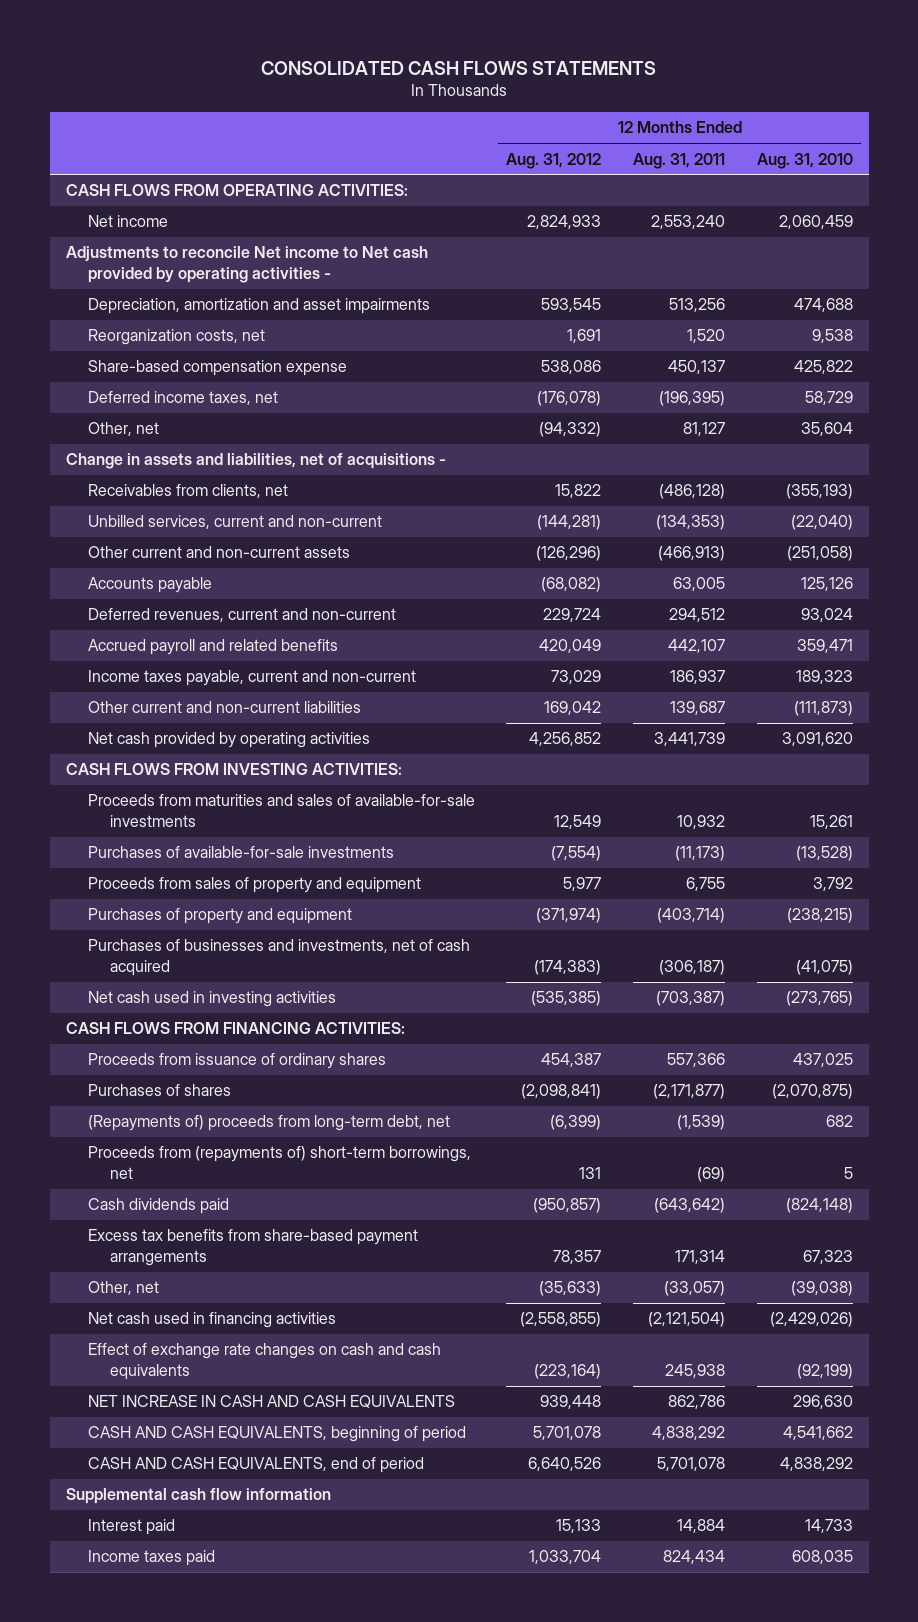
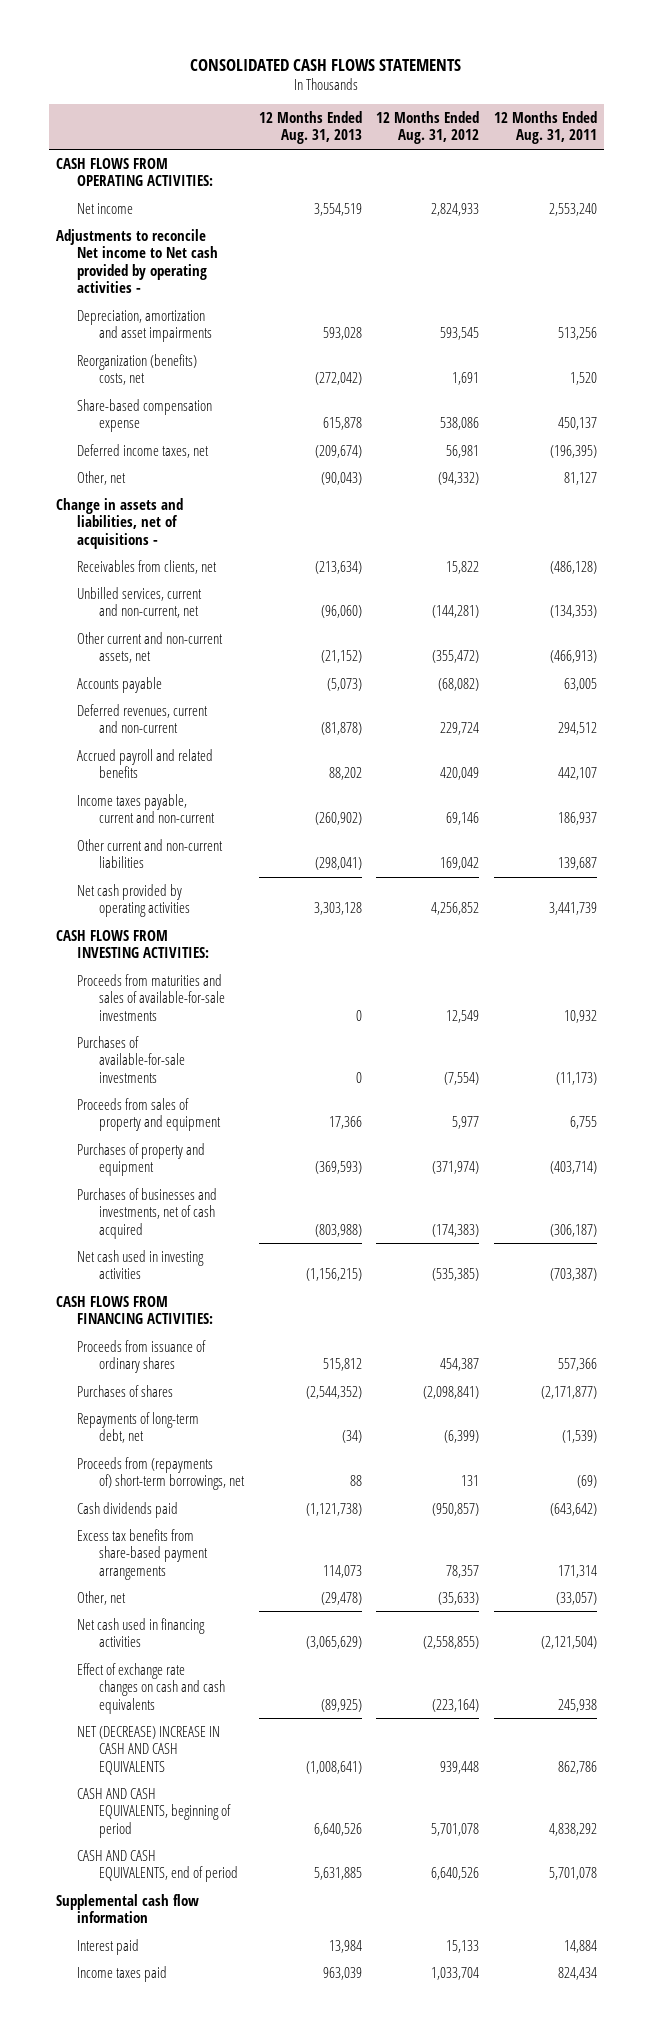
[756,152,853,169] Aug. 31, 2010 -> none
none -> [258,111,362,145] 12 Months Ended Aug. 31, 2013
[87,329,265,346] Reorganization costs, net -> [77,353,198,386] Reorganization (benefits) costs, net
[537,391,602,407] (176,078) -> [446,444,480,458] 56,981
[87,515,382,530] Unbilled services, current and non-current -> [77,586,203,619] Unbilled services, current and non-current, net
[87,546,350,559] Other current and non-current assets -> [77,631,224,664] Other current and non-current assets, net
[536,546,602,562] (126,296) -> [432,650,480,664] (355,472)
[551,670,602,685] 73,029 -> [446,812,480,826] 69,146
[87,1115,450,1132] (Repayments of) proceeds from long-term debt, net -> [77,1411,200,1444] Repayments of long-term debt, net
[87,1395,455,1409] NET INCREASE IN CASH AND CASH EQUIVALENTS -> [77,1725,221,1775] NET (DECREASE) INCREASE IN CASH AND CASH EQUIVALENTS

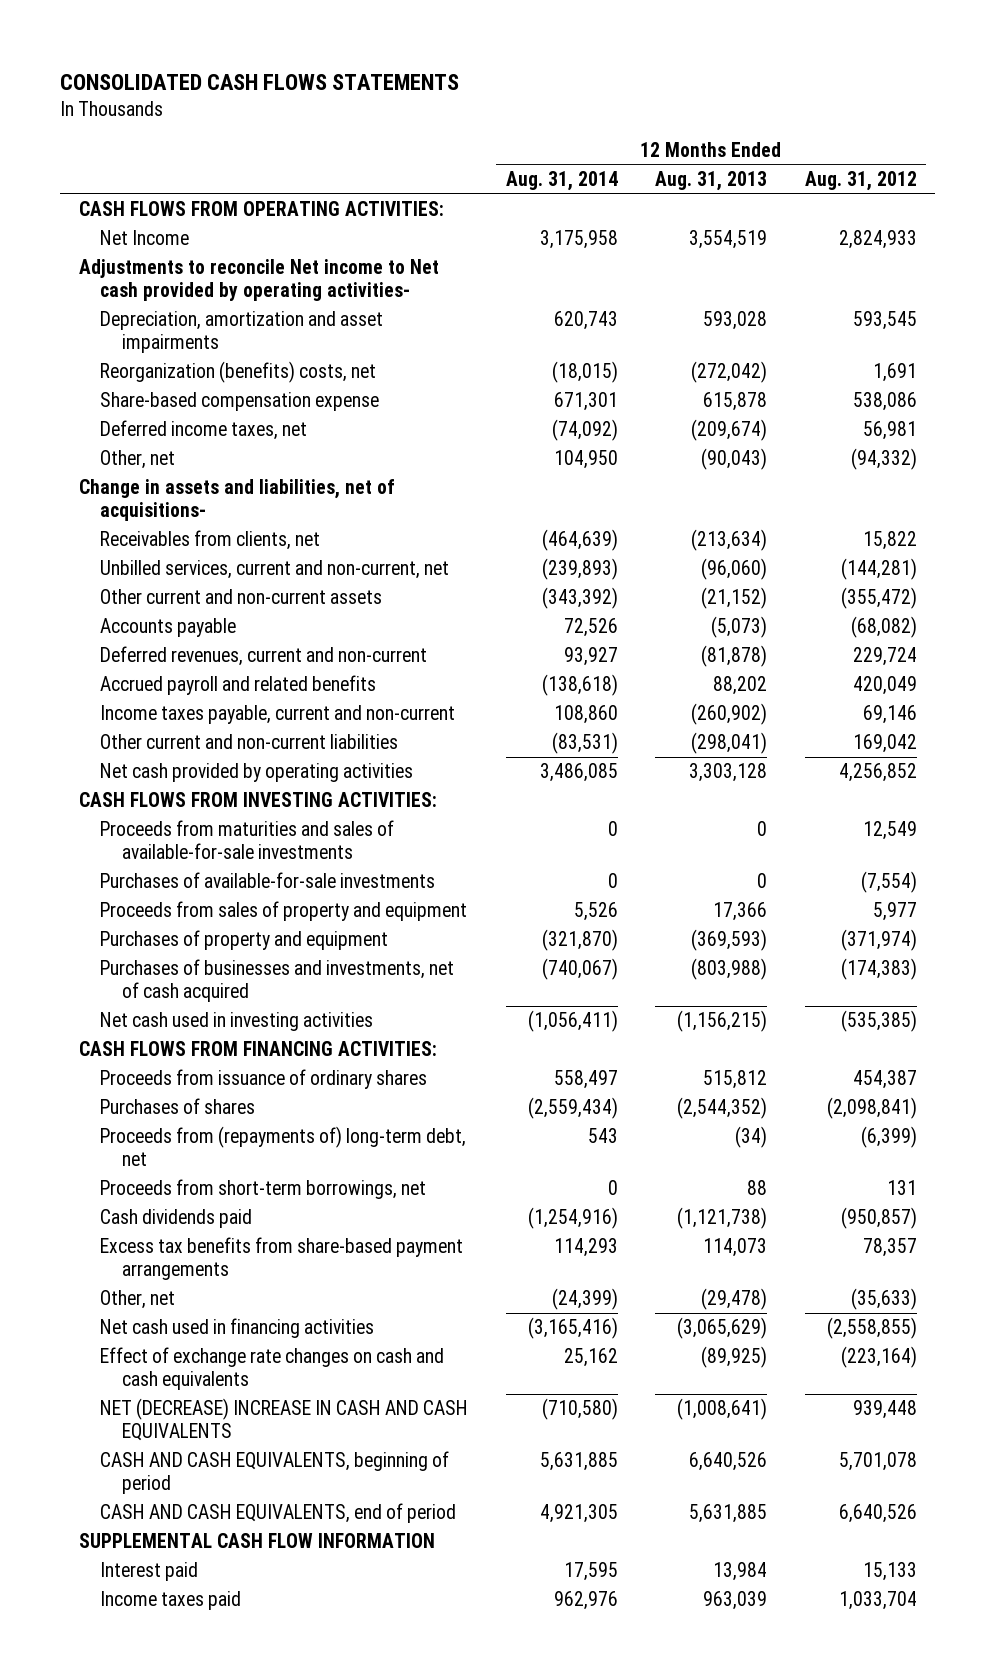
[493,111,597,145] 12 Months Ended Aug. 31, 2011 -> none
none -> [505,171,618,192] Aug. 31, 2014
[77,202,134,214] Net income -> [100,230,190,246] Net Income
[55,228,219,293] Adjustments to reconcile Net income to Net cash provided by operating activities - -> [78,259,439,302] Adjustments to reconcile Net income to Net cash provided by operating activities-
[55,497,183,549] Change in assets and liabilities, net of acquisitions - -> [78,479,395,522] Change in assets and liabilities, net of acquisitions-
[77,631,224,664] Other current and non-current assets, net -> [100,589,383,605] Other current and non-current assets
[77,1411,200,1444] Repayments of long-term debt, net -> [100,1126,467,1167] Proceeds from (repayments of) long-term debt, net
[77,1456,246,1491] Proceeds from (repayments of) short-term borrowings, net -> [100,1179,427,1200] Proceeds from short-term borrowings, net
[55,1893,199,1924] Supplemental cash flow information -> [78,1533,435,1549] SUPPLEMENTAL CASH FLOW INFORMATION

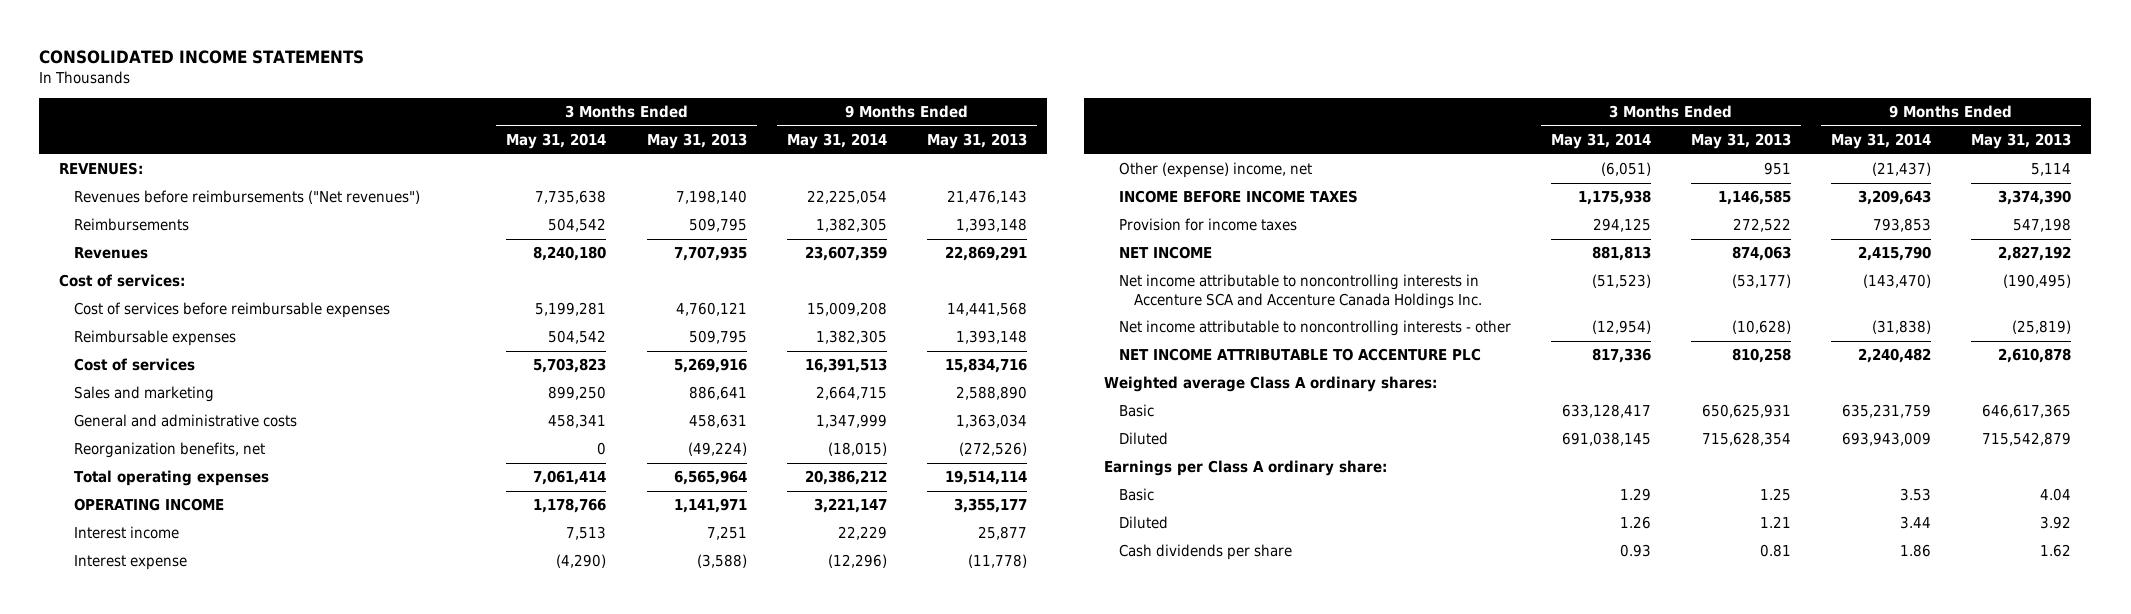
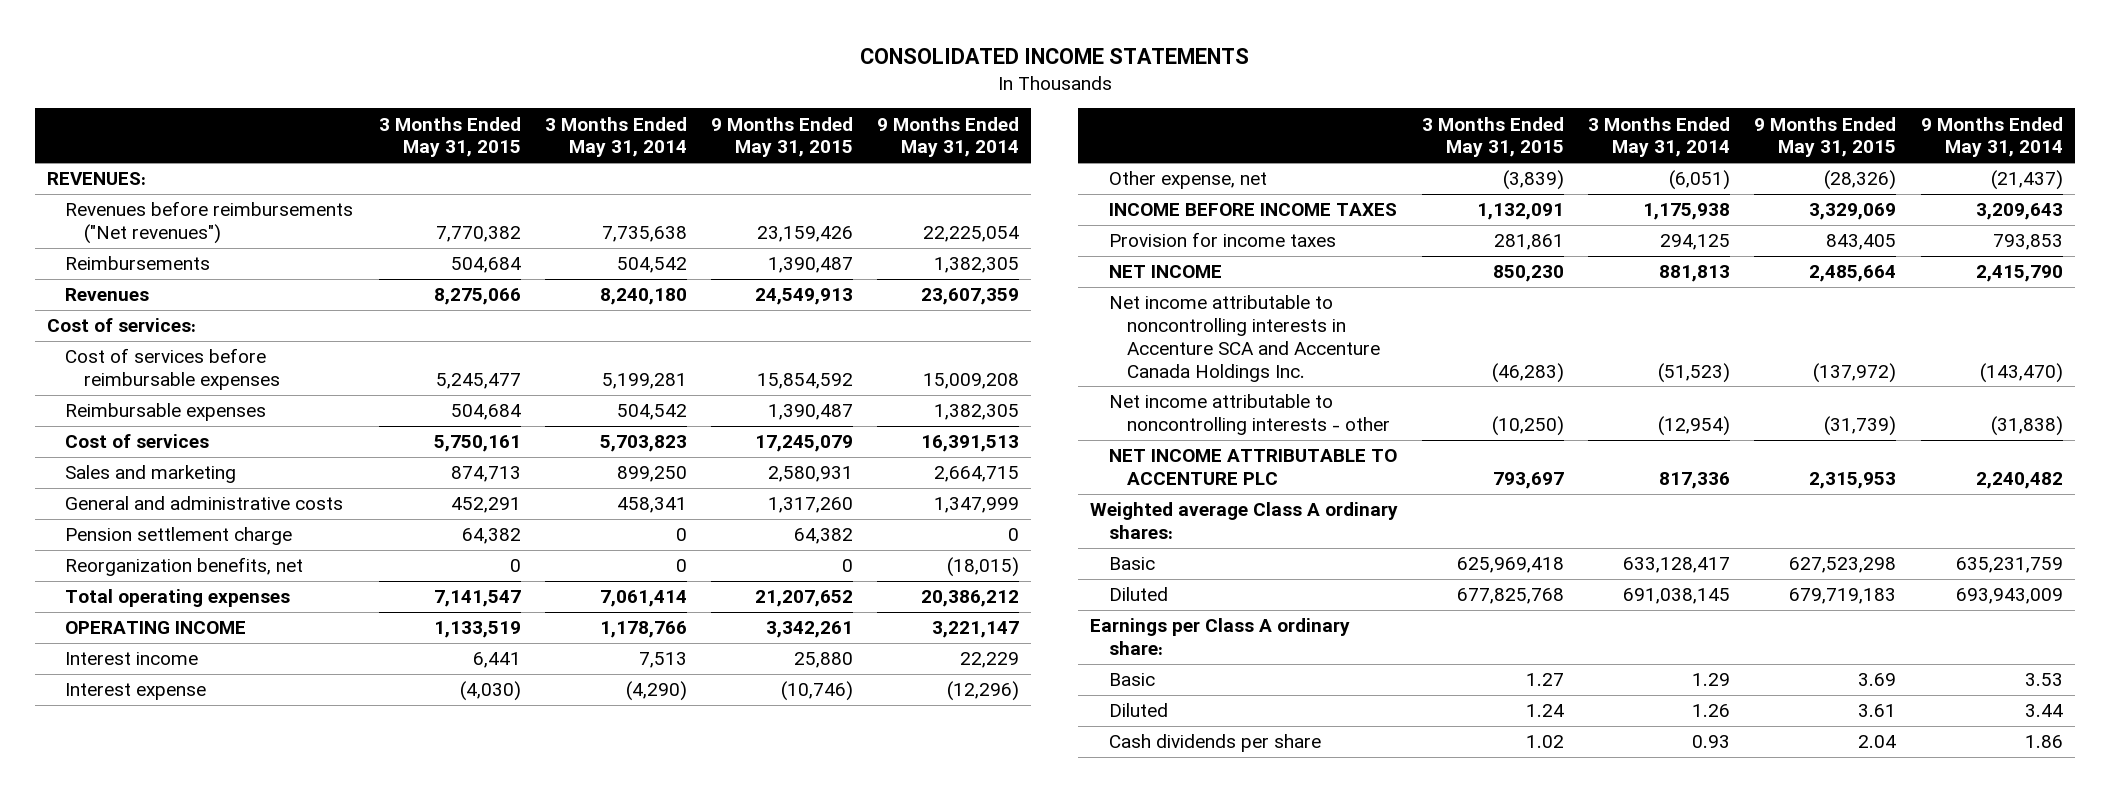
[646,133,747,150] May 31, 2013 -> none
[926,133,1027,150] May 31, 2013 -> none
none -> [378,116,521,158] 3 Months Ended May 31, 2015
none -> [711,116,854,158] 9 Months Ended May 31, 2015
none -> [65,527,293,546] Pension settlement charge
[1119,162,1313,179] Other (expense) income, net -> [1108,171,1267,190] Other expense, net

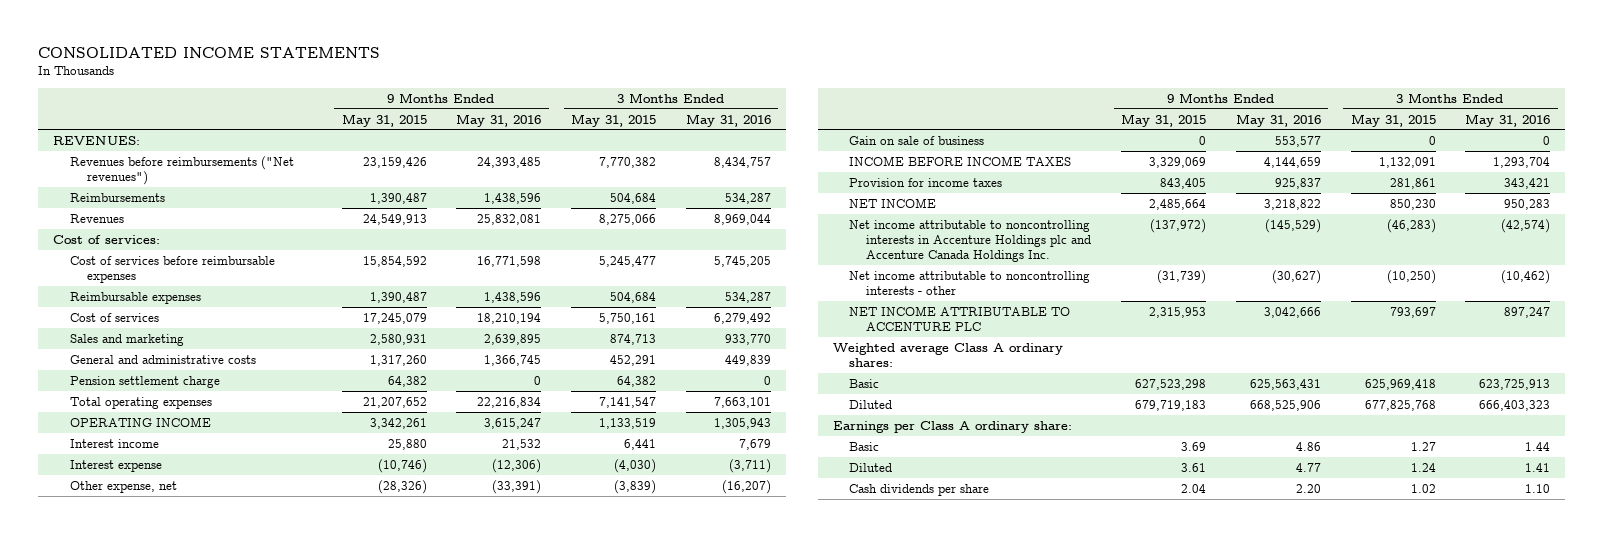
[545,116,688,158] 3 Months Ended May 31, 2014 -> none
[877,116,1020,158] 9 Months Ended May 31, 2014 -> none
none -> [456,113,542,127] May 31, 2016
none -> [685,113,771,127] May 31, 2016
[65,557,304,577] Reorganization benefits, net -> none
none -> [849,135,985,145] Gain on sale of business
[1108,295,1381,382] Net income attributable to noncontrolling interests in Accenture SCA and Accenture Canada Holdings Inc. -> [849,219,1092,262] Net income attributable to noncontrolling interests in Accenture Holdings plc and Accenture Canada Holdings Inc.

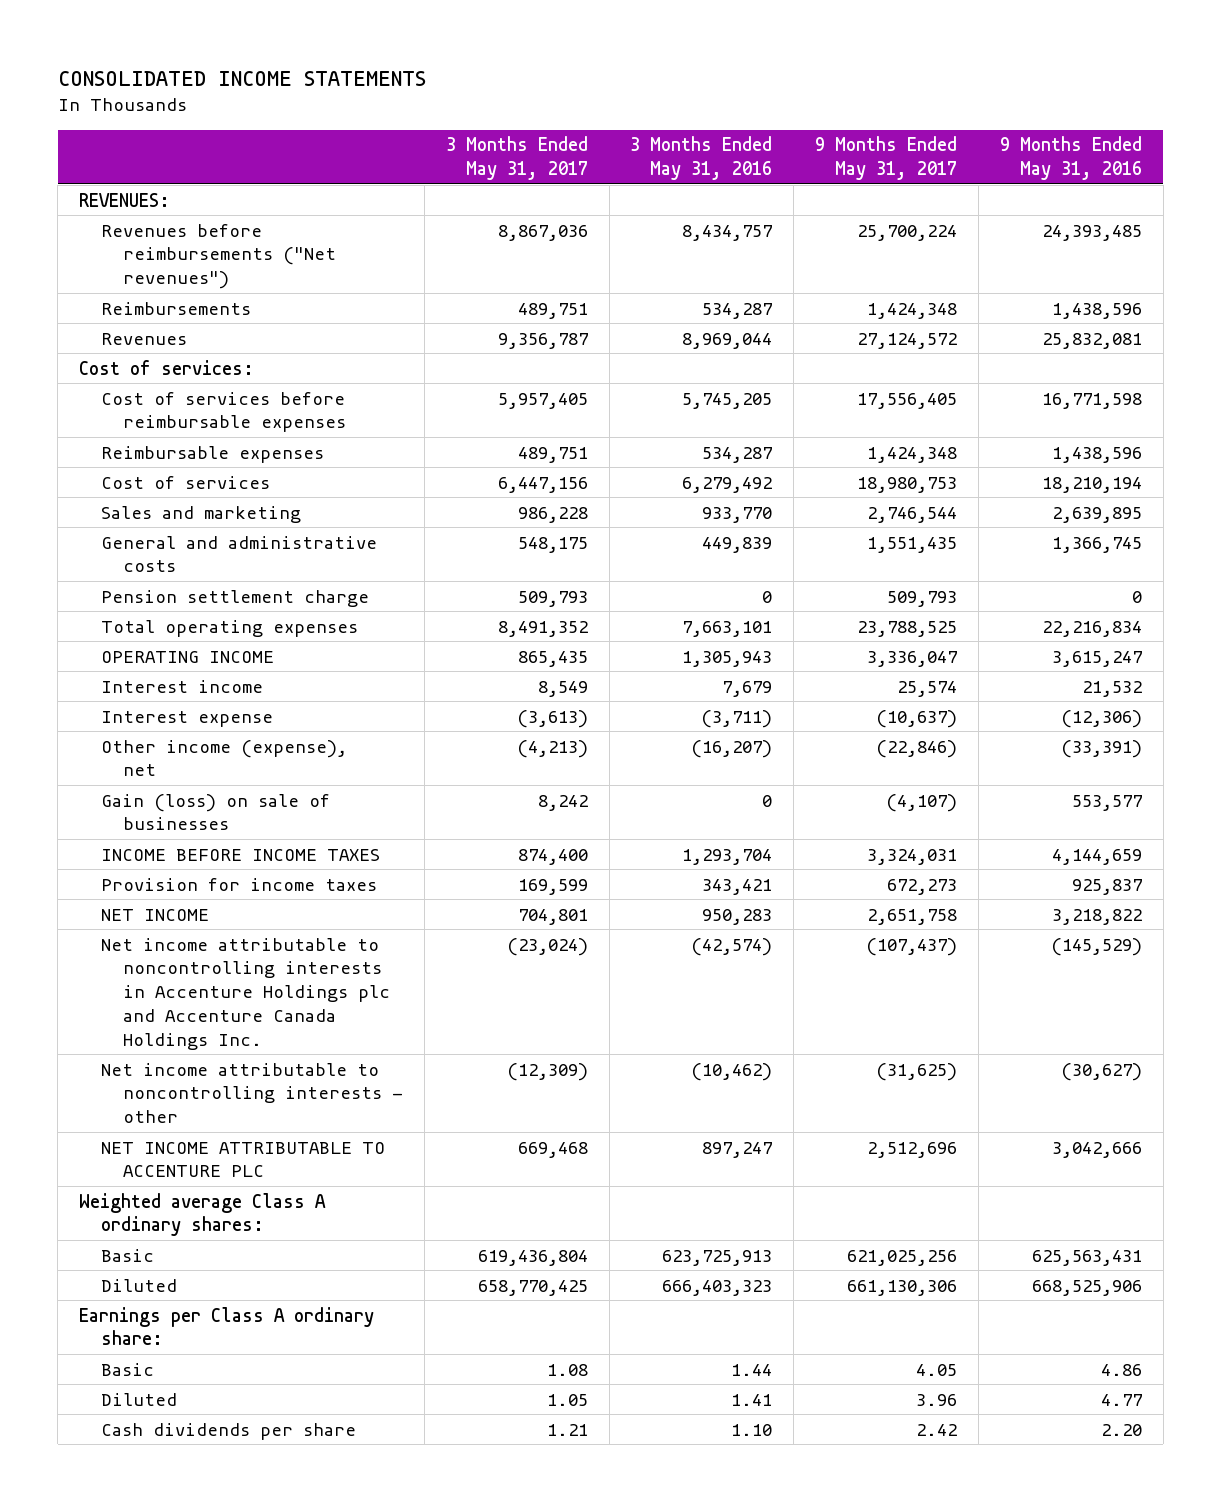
[341,113,427,127] May 31, 2015 -> none
[571,113,657,127] May 31, 2015 -> none
none -> [445,136,588,181] 3 Months Ended May 31, 2017
none -> [815,136,958,181] 9 Months Ended May 31, 2017
[69,480,177,493] Other expense, net -> [101,739,348,777] Other income (expense), net
[849,135,985,145] Gain on sale of business -> [101,793,331,831] Gain (loss) on sale of businesses

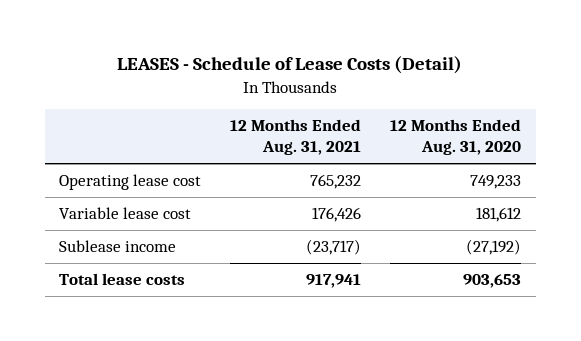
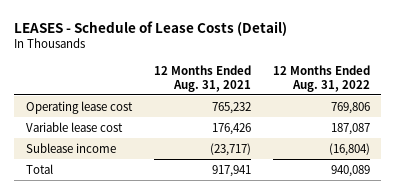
[390,119,522,155] 12 Months Ended Aug. 31, 2020 -> none
none -> [273,64,371,92] 12 Months Ended Aug. 31, 2022
[59,273,186,286] Total lease costs -> [25,163,53,174] Total

